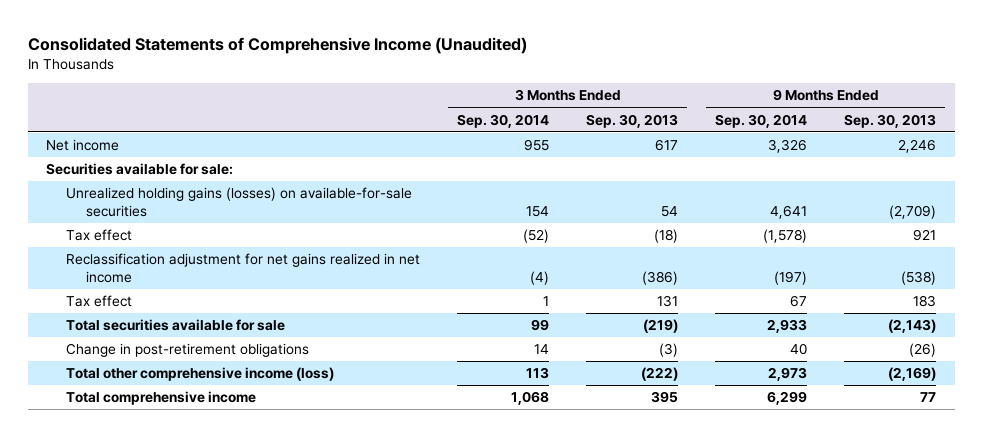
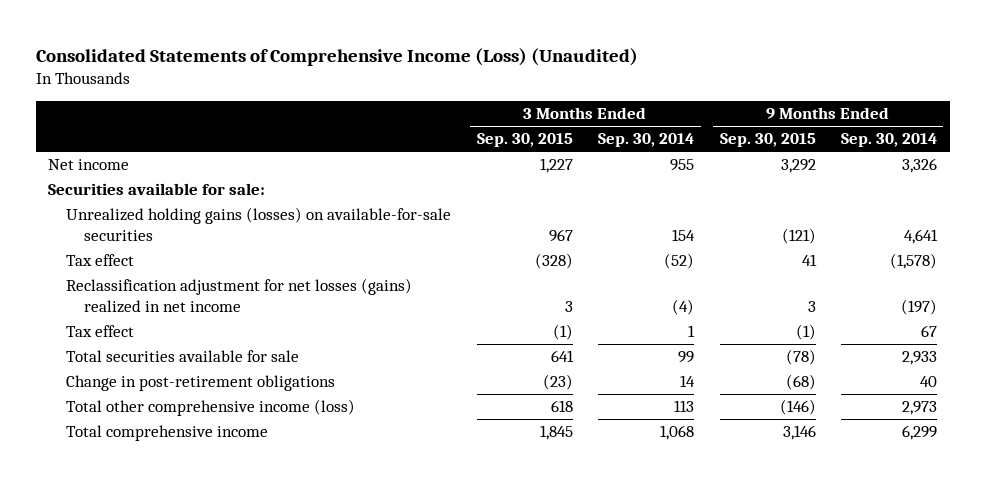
[27,36,527,54] Consolidated Statements of Comprehensive Income (Unaudited) -> [35,47,638,66] Consolidated Statements of Comprehensive Income (Loss) (Unaudited)
[586,113,679,128] Sep. 30, 2013 -> none
[844,113,937,128] Sep. 30, 2013 -> none
none -> [476,133,573,148] Sep. 30, 2015
none -> [719,133,816,148] Sep. 30, 2015
[66,253,421,283] Reclassification adjustment for net gains realized in net income -> [66,278,413,314] Reclassification adjustment for net losses (gains) realized in net income

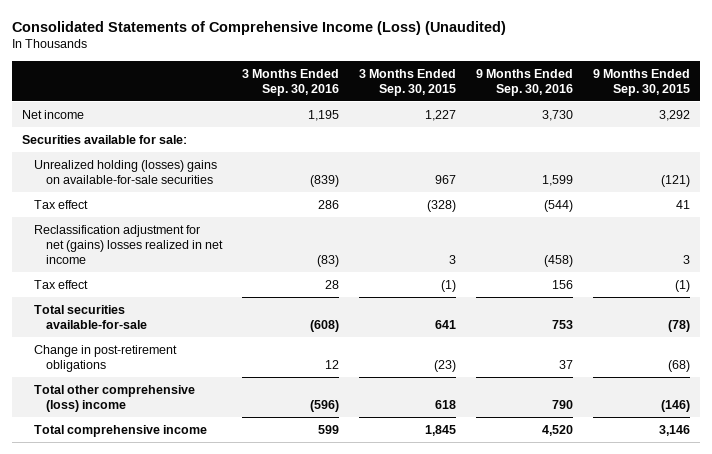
[598,133,695,148] Sep. 30, 2014 -> none
[840,133,937,148] Sep. 30, 2014 -> none
none -> [241,68,339,96] 3 Months Ended Sep. 30, 2016
none -> [475,68,573,96] 9 Months Ended Sep. 30, 2016
[66,207,452,242] Unrealized holding gains (losses) on available-for-sale securities -> [33,159,217,184] Unrealized holding (losses) gains on available-for-sale securities
[66,278,413,314] Reclassification adjustment for net losses (gains) realized in net income -> [33,224,223,264] Reclassification adjustment for net (gains) losses realized in net income
[66,350,300,363] Total securities available for sale -> [33,304,147,329] Total securities available-for-sale
[66,399,356,417] Total other comprehensive income (loss) -> [33,384,195,412] Total other comprehensive (loss) income

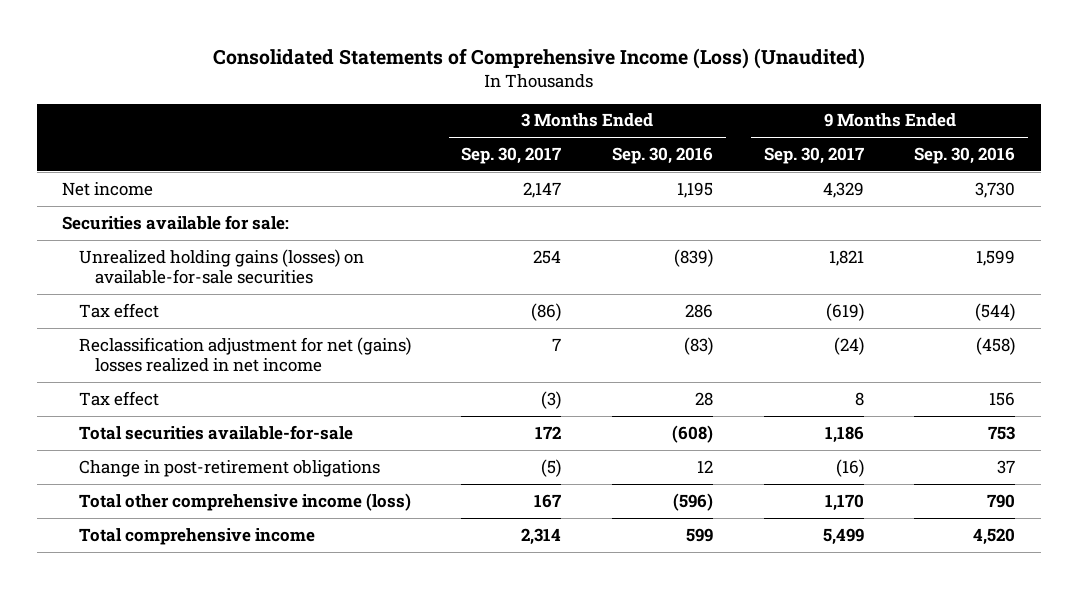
[358,68,456,96] 3 Months Ended Sep. 30, 2015 -> none
[592,68,690,96] 9 Months Ended Sep. 30, 2015 -> none
none -> [461,146,562,164] Sep. 30, 2017
none -> [763,146,864,164] Sep. 30, 2017
[33,159,217,184] Unrealized holding (losses) gains on available-for-sale securities -> [78,248,364,285] Unrealized holding gains (losses) on available-for-sale securities
[33,384,195,412] Total other comprehensive (loss) income -> [78,492,411,511] Total other comprehensive income (loss)

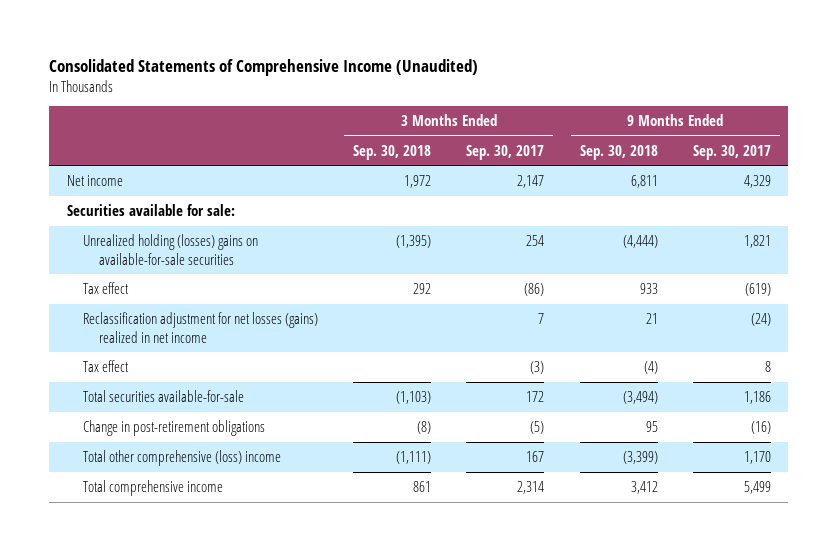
[212,47,865,69] Consolidated Statements of Comprehensive Income (Loss) (Unaudited) -> [49,58,479,76] Consolidated Statements of Comprehensive Income (Unaudited)
[612,146,714,164] Sep. 30, 2016 -> none
[914,146,1016,164] Sep. 30, 2016 -> none
none -> [353,144,432,160] Sep. 30, 2018
none -> [579,144,658,160] Sep. 30, 2018
[78,248,364,285] Unrealized holding gains (losses) on available-for-sale securities -> [82,233,258,265] Unrealized holding (losses) gains on available-for-sale securities
[78,336,411,373] Reclassification adjustment for net (gains) losses realized in net income -> [82,311,318,343] Reclassification adjustment for net losses (gains) realized in net income
[78,492,411,511] Total other comprehensive income (loss) -> [82,449,281,466] Total other comprehensive (loss) income

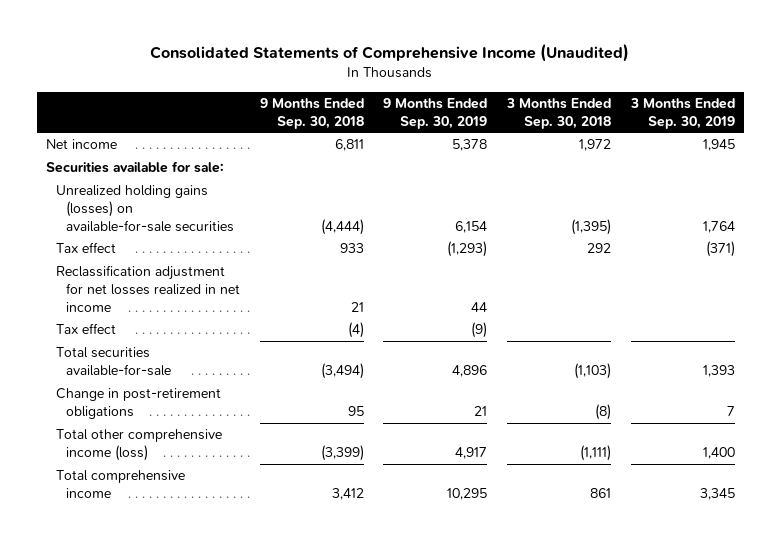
[466,144,545,160] Sep. 30, 2017 -> none
[692,144,771,160] Sep. 30, 2017 -> none
none -> [383,98,488,129] 9 Months Ended Sep. 30, 2019
none -> [629,98,735,129] 3 Months Ended Sep. 30, 2019
[82,233,258,265] Unrealized holding (losses) gains on available-for-sale securities -> [56,185,235,232] Unrealized holding gains (losses) on available-for-sale securities
[82,311,318,343] Reclassification adjustment for net losses (gains) realized in net income -> [56,265,241,312] Reclassification adjustment for net losses realized in net income
[82,449,281,466] Total other comprehensive (loss) income -> [56,429,223,462] Total other comprehensive income (loss)

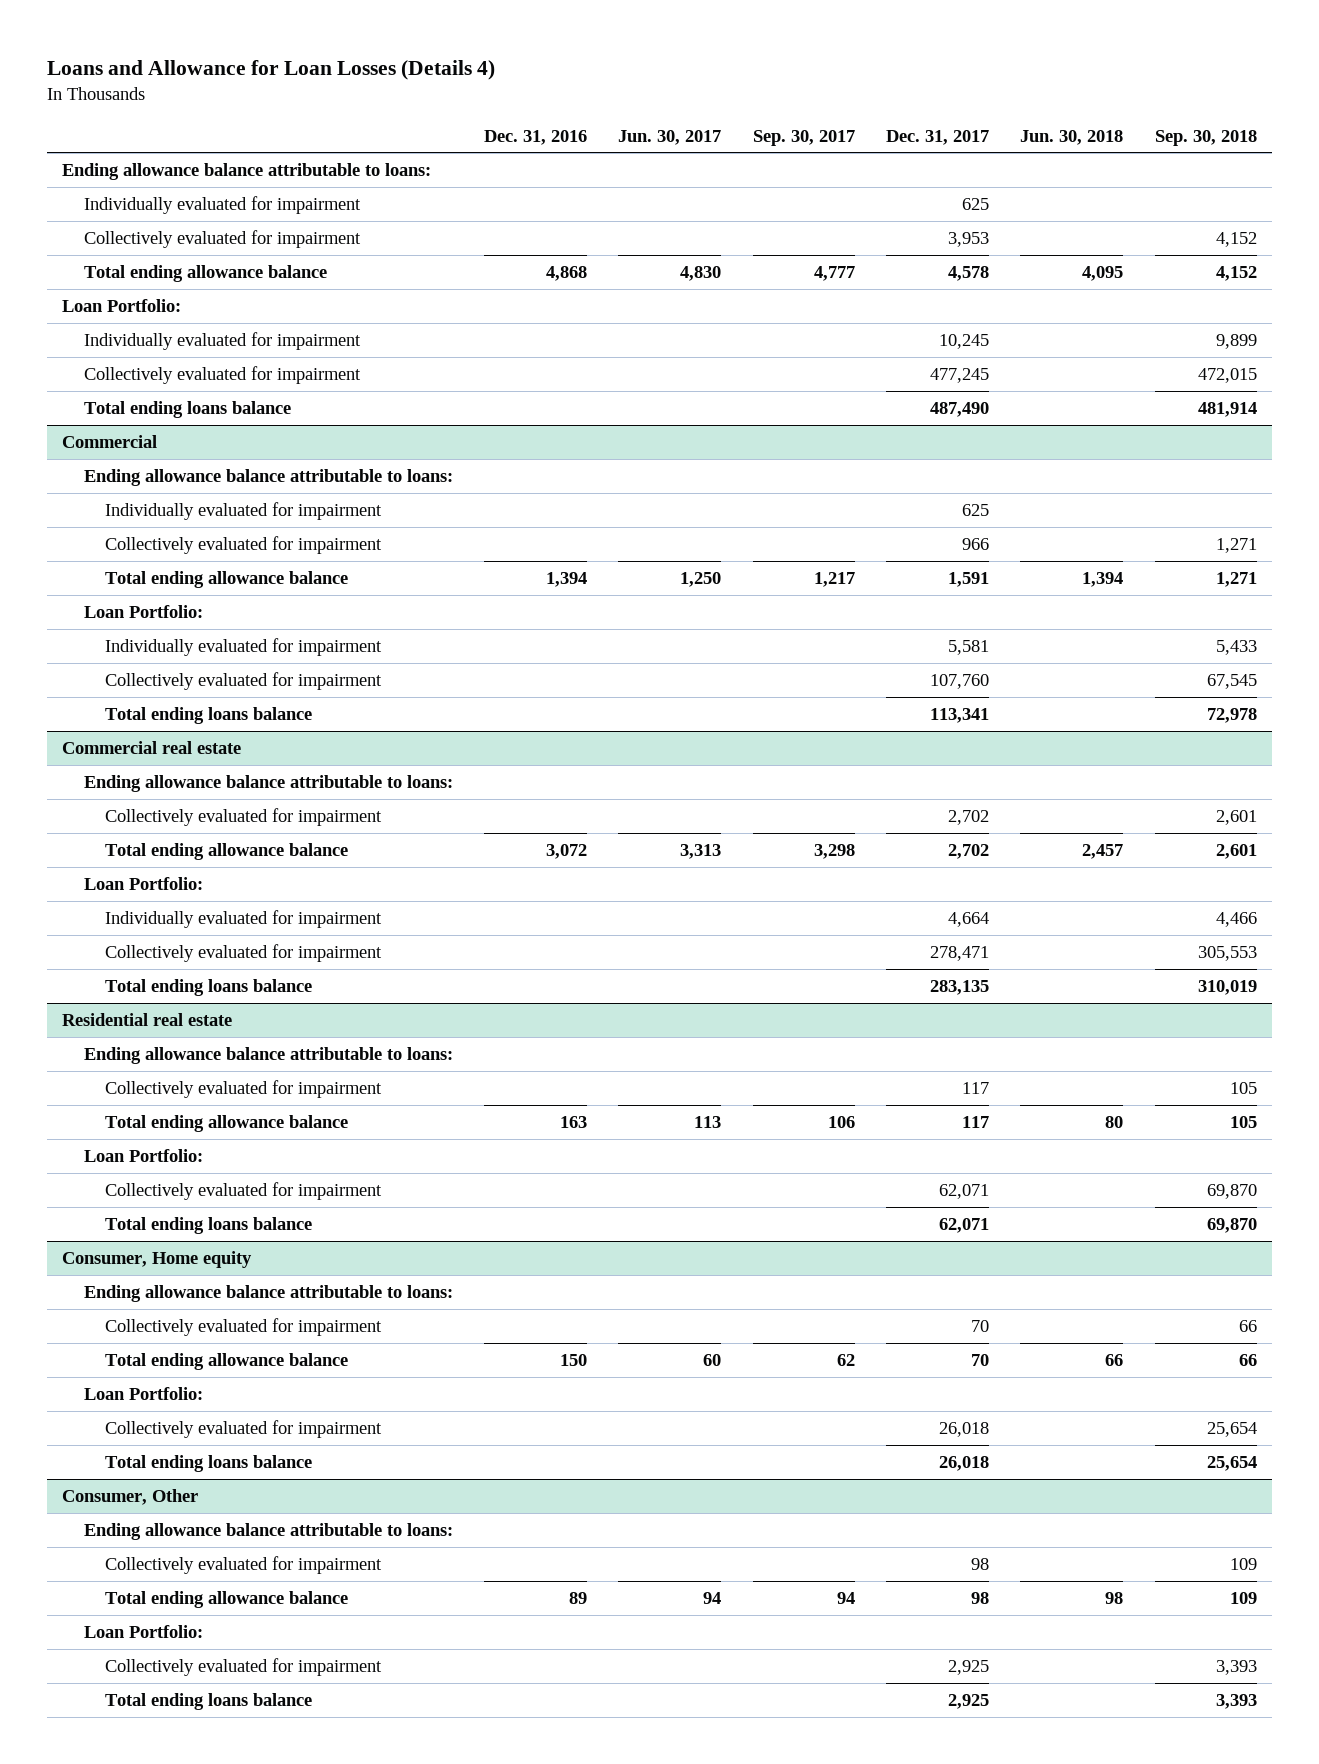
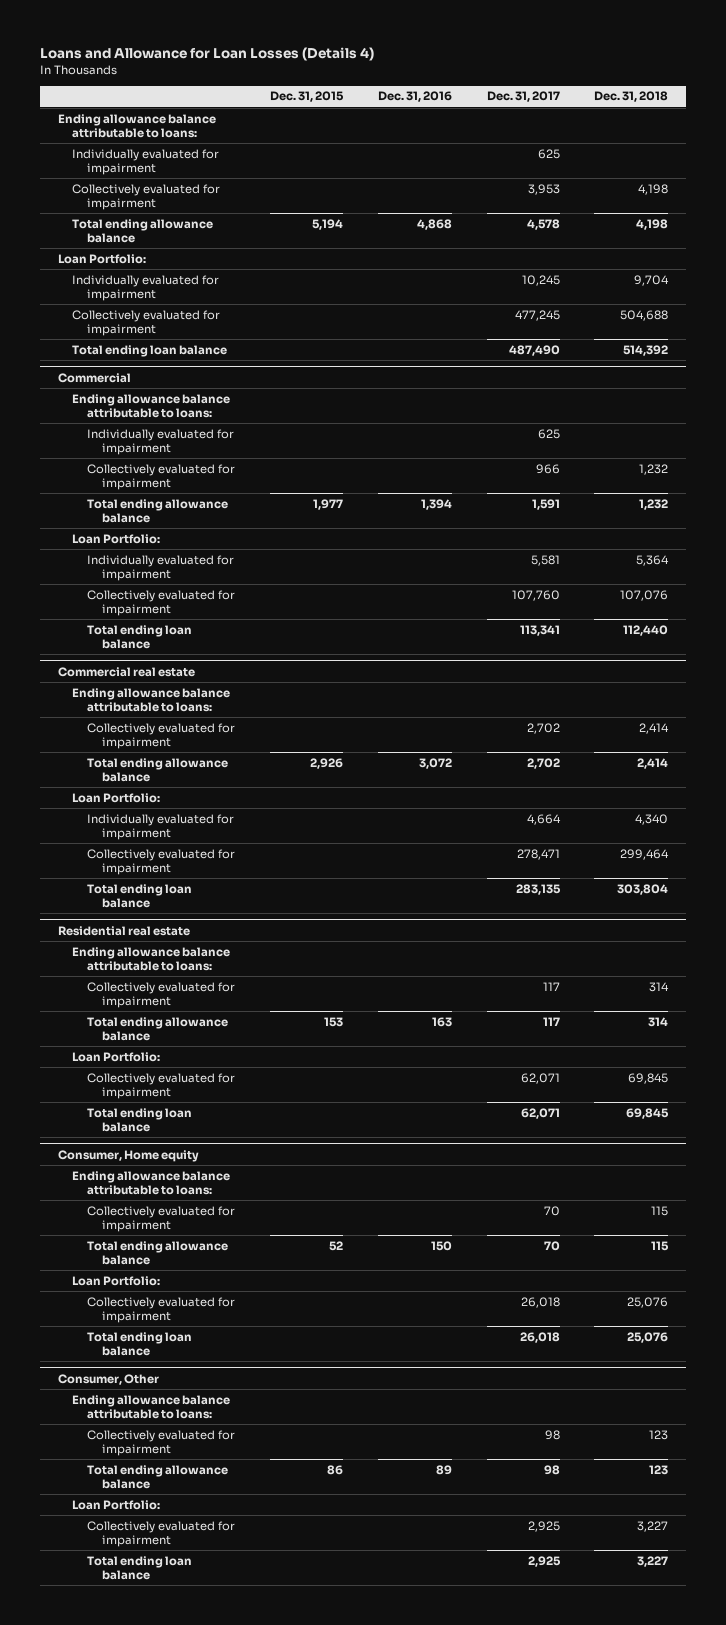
[618,129,722,145] Jun. 30, 2017 -> none
[752,129,855,146] Sep. 30, 2017 -> none
[1020,129,1124,145] Jun. 30, 2018 -> none
[1154,129,1257,146] Sep. 30, 2018 -> none
none -> [269,91,344,103] Dec. 31, 2015
none -> [594,91,669,103] Dec. 31, 2018
[83,400,291,418] Total ending loans balance -> [72,344,228,357] Total ending loan balance
[104,706,312,724] Total ending loans balance -> [87,624,193,649] Total ending loan balance
[104,978,312,996] Total ending loans balance -> [87,883,193,908] Total ending loan balance
[104,1216,312,1234] Total ending loans balance -> [87,1107,193,1132] Total ending loan balance
[104,1454,312,1472] Total ending loans balance -> [87,1331,193,1356] Total ending loan balance
[104,1692,312,1710] Total ending loans balance -> [87,1555,193,1580] Total ending loan balance

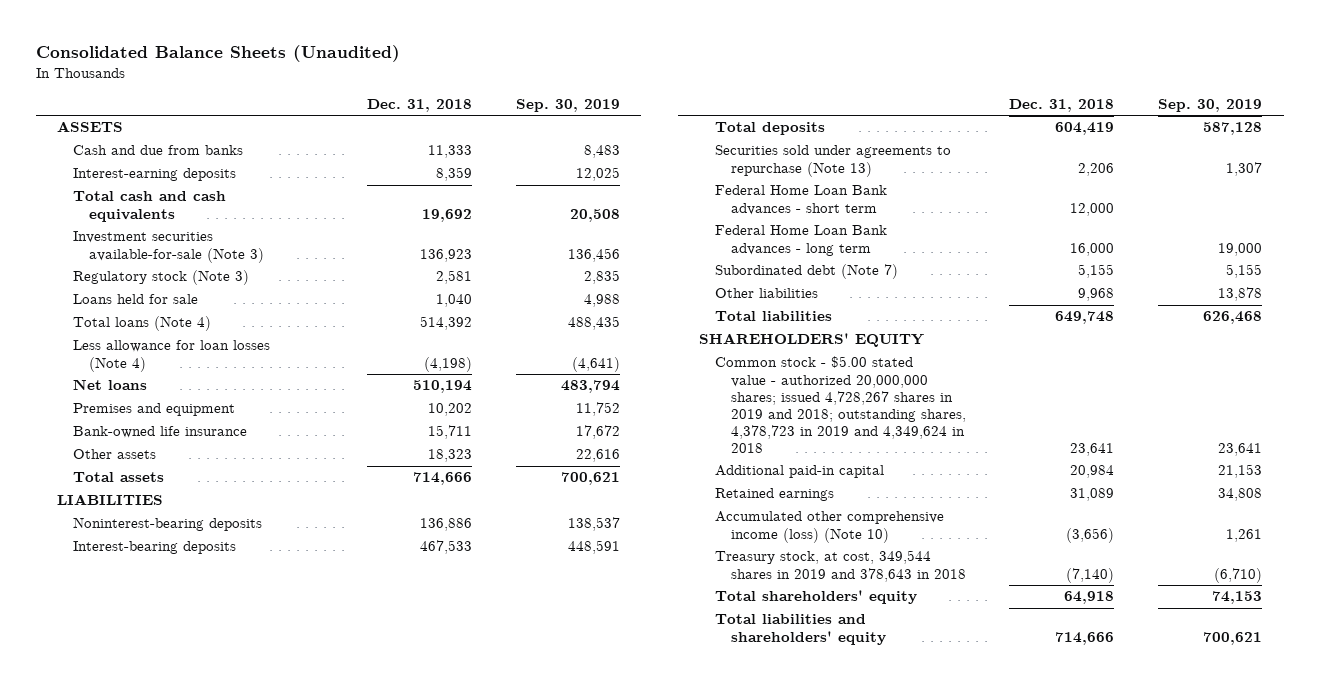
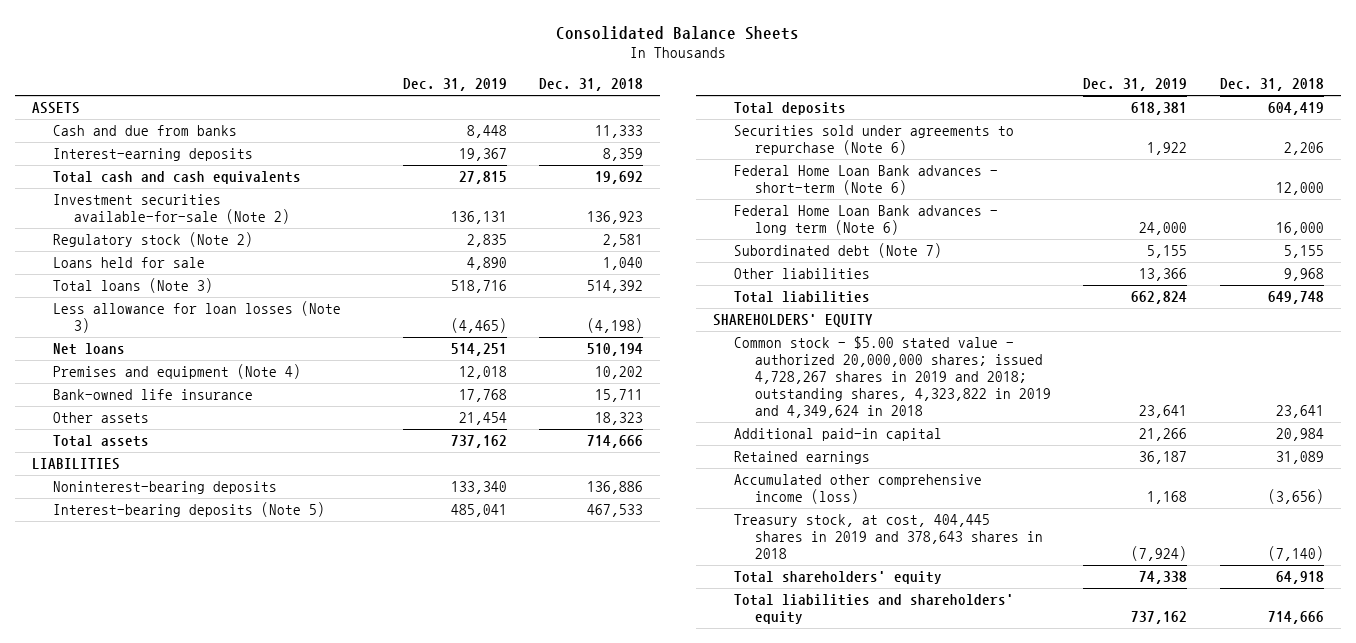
[35,45,400,63] Consolidated Balance Sheets (Unaudited) -> [555,25,799,40] Consolidated Balance Sheets
[515,98,620,112] Sep. 30, 2019 -> none
none -> [402,78,507,92] Dec. 31, 2019
[73,231,264,263] Investment securities available-for-sale (Note 3) -> [52,194,290,225] Investment securities available-for-sale (Note 2)
[73,270,250,286] Regulatory stock (Note 3) -> [52,232,253,248] Regulatory stock (Note 2)
[73,316,212,332] Total loans (Note 4) -> [52,278,213,294] Total loans (Note 3)
[73,340,271,372] Less allowance for loan losses (Note 4) -> [52,301,341,334] Less allowance for loan losses (Note 3)
[73,403,236,417] Premises and equipment -> [52,364,301,380] Premises and equipment (Note 4)
[73,541,237,555] Interest-bearing deposits -> [52,502,325,518] Interest-bearing deposits (Note 5)
[715,145,952,177] Securities sold under agreements to repurchase (Note 13) -> [733,125,1014,156] Securities sold under agreements to repurchase (Note 6)
[715,185,888,215] Federal Home Loan Bank advances - short term -> [733,165,998,196] Federal Home Loan Bank advances - short-term (Note 6)
[715,225,888,256] Federal Home Loan Bank advances - long term -> [733,205,998,236] Federal Home Loan Bank advances - long term (Note 6)
[715,356,966,453] Common stock - $5.00 stated value - authorized 20,000,000 shares; issued 4,728,267 shares in 2019 and 2018; outstanding shares, 4,378,723 in 2019 and 4,349,624 in 2018 -> [733,336,1051,418] Common stock - $5.00 stated value - authorized 20,000,000 shares; issued 4,728,267 shares in 2019 and 2018; outstanding shares, 4,323,822 in 2019 and 4,349,624 in 2018
[715,511,945,543] Accumulated other comprehensive income (loss) (Note 10) -> [733,474,982,505] Accumulated other comprehensive income (loss)
[715,550,966,582] Treasury stock, at cost, 349,544 shares in 2019 and 378,643 in 2018 -> [733,514,1043,559] Treasury stock, at cost, 404,445 shares in 2019 and 378,643 shares in 2018

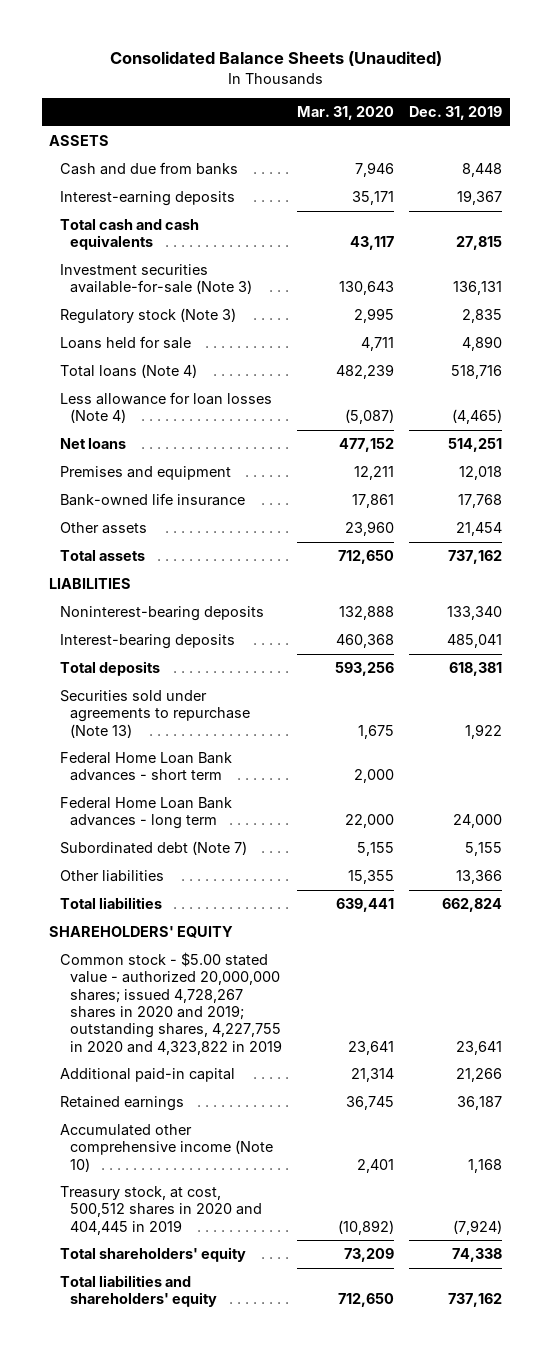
[555,25,799,40] Consolidated Balance Sheets -> [109,51,442,67] Consolidated Balance Sheets (Unaudited)
[539,78,644,92] Dec. 31, 2018 -> none
none -> [296,106,394,121] Mar. 31, 2020
[52,194,290,225] Investment securities available-for-sale (Note 2) -> [59,264,252,295] Investment securities available-for-sale (Note 3)
[52,232,253,248] Regulatory stock (Note 2) -> [59,308,236,325] Regulatory stock (Note 3)
[52,278,213,294] Total loans (Note 3) -> [59,364,197,379] Total loans (Note 4)
[52,301,341,334] Less allowance for loan losses (Note 3) -> [59,392,272,424] Less allowance for loan losses (Note 4)
[52,364,301,380] Premises and equipment (Note 4) -> [59,466,231,481] Premises and equipment
[52,502,325,518] Interest-bearing deposits (Note 5) -> [59,634,235,650] Interest-bearing deposits
[733,125,1014,156] Securities sold under agreements to repurchase (Note 6) -> [59,690,250,738] Securities sold under agreements to repurchase (Note 13)
[733,165,998,196] Federal Home Loan Bank advances - short-term (Note 6) -> [59,752,232,782] Federal Home Loan Bank advances - short term
[733,205,998,236] Federal Home Loan Bank advances - long term (Note 6) -> [59,797,232,830] Federal Home Loan Bank advances - long term
[733,336,1051,418] Common stock - $5.00 stated value - authorized 20,000,000 shares; issued 4,728,267 shares in 2019 and 2018; outstanding shares, 4,323,822 in 2019 and 4,349,624 in 2018 -> [59,952,282,1055] Common stock - $5.00 stated value - authorized 20,000,000 shares; issued 4,728,267 shares in 2020 and 2019; outstanding shares, 4,227,755 in 2020 and 4,323,822 in 2019
[733,474,982,505] Accumulated other comprehensive income (loss) -> [59,1124,273,1172] Accumulated other comprehensive income (Note 10)
[733,514,1043,559] Treasury stock, at cost, 404,445 shares in 2019 and 378,643 shares in 2018 -> [59,1186,262,1235] Treasury stock, at cost, 500,512 shares in 2020 and 404,445 in 2019

